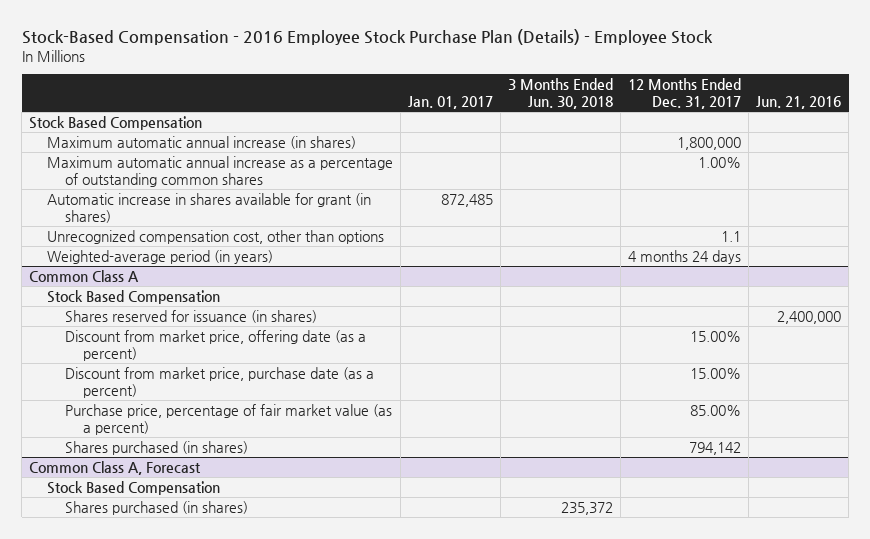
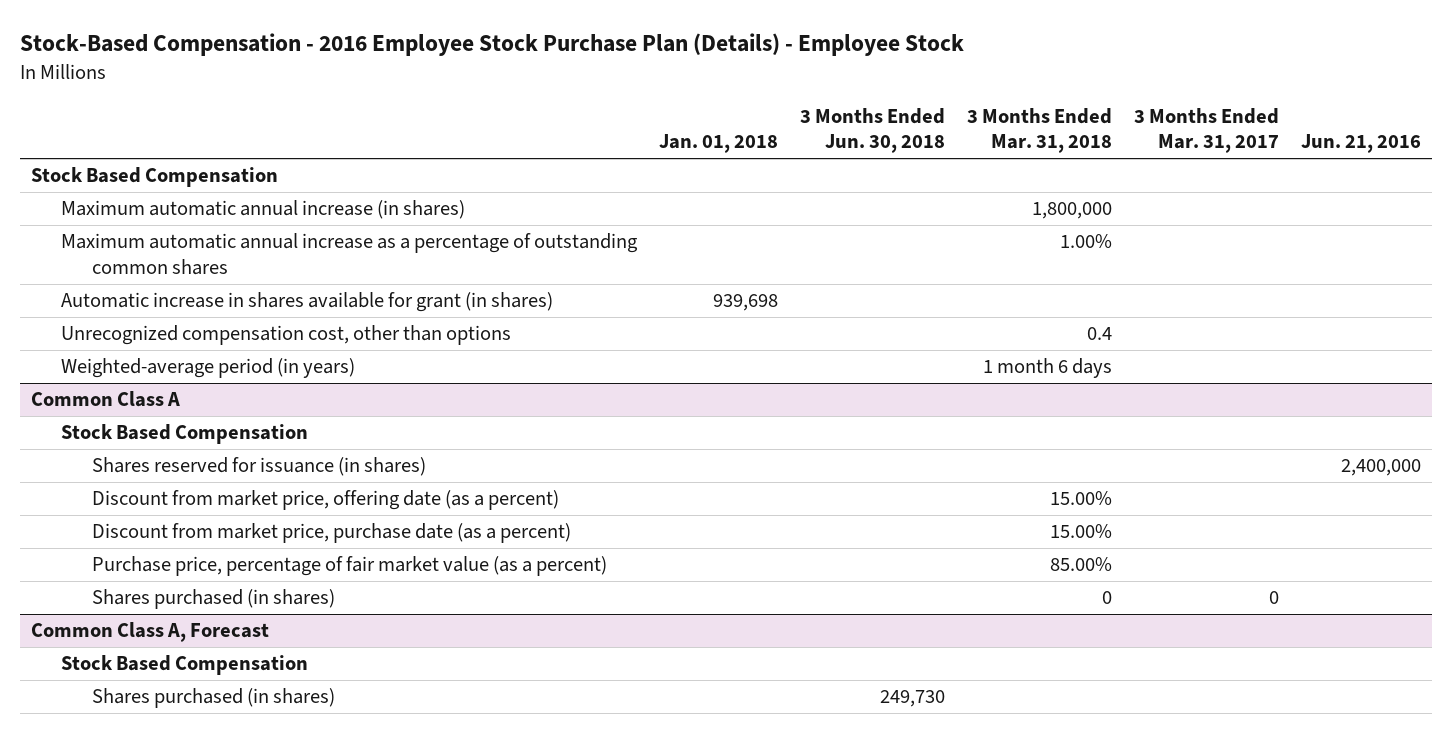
[408,95,494,109] Jan. 01, 2017 -> none
[628,77,742,109] 12 Months Ended Dec. 31, 2017 -> none
none -> [659,134,779,154] Jan. 01, 2018
none -> [967,107,1113,154] 3 Months Ended Mar. 31, 2018
none -> [1134,107,1280,154] 3 Months Ended Mar. 31, 2017
[561,501,614,515] 235,372 -> [880,690,946,708] 249,730

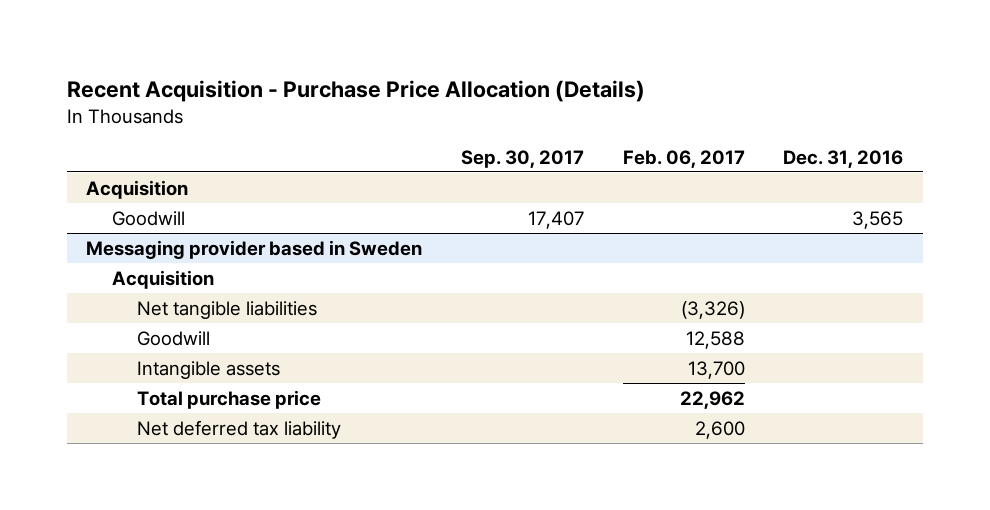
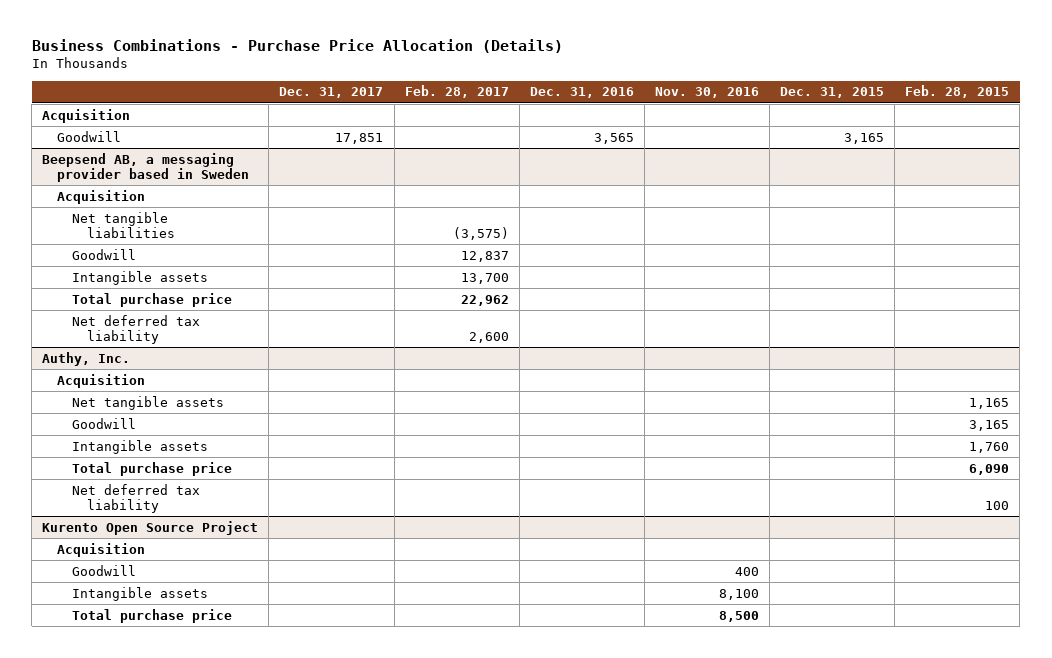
[67,79,646,102] Recent Acquisition - Purchase Price Allocation (Details) -> [31,39,563,54] Business Combinations - Purchase Price Allocation (Details)
[461,149,585,168] Sep. 30, 2017 -> none
[622,149,745,168] Feb. 06, 2017 -> none
none -> [279,87,384,99] Dec. 31, 2017
none -> [404,85,509,99] Feb. 28, 2017
none -> [654,87,759,99] Nov. 30, 2016
none -> [780,87,885,99] Dec. 31, 2015
none -> [905,85,1010,99] Feb. 28, 2015
[86,239,423,259] Messaging provider based in Sweden -> [42,152,250,182] Beepsend AB, a messaging provider based in Sweden
none -> [42,351,131,366] Authy, Inc.
none -> [57,373,146,388] Acquisition
none -> [72,395,225,410] Net tangible assets
none -> [72,417,137,429] Goodwill
none -> [72,439,209,454] Intangible assets
none -> [72,461,233,476] Total purchase price
none -> [72,483,201,513] Net deferred tax liability
none -> [42,520,259,535] Kurento Open Source Project
none -> [57,542,146,557] Acquisition
none -> [72,564,137,576] Goodwill
none -> [72,586,209,601] Intangible assets
none -> [72,608,233,623] Total purchase price

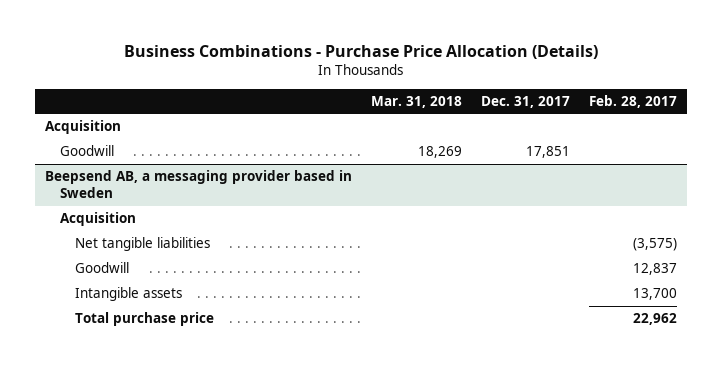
[529,87,634,99] Dec. 31, 2016 -> none
[654,87,759,99] Nov. 30, 2016 -> none
[780,87,885,99] Dec. 31, 2015 -> none
[905,85,1010,99] Feb. 28, 2015 -> none
none -> [370,96,462,109] Mar. 31, 2018
[72,314,201,344] Net deferred tax liability -> none
[42,351,131,366] Authy, Inc. -> none
[57,373,146,388] Acquisition -> none
[72,395,225,410] Net tangible assets -> none
[72,417,137,429] Goodwill -> none
[72,439,209,454] Intangible assets -> none
[72,461,233,476] Total purchase price -> none
[72,483,201,513] Net deferred tax liability -> none
[42,520,259,535] Kurento Open Source Project -> none
[57,542,146,557] Acquisition -> none
[72,564,137,576] Goodwill -> none
[72,586,209,601] Intangible assets -> none
[72,608,233,623] Total purchase price -> none

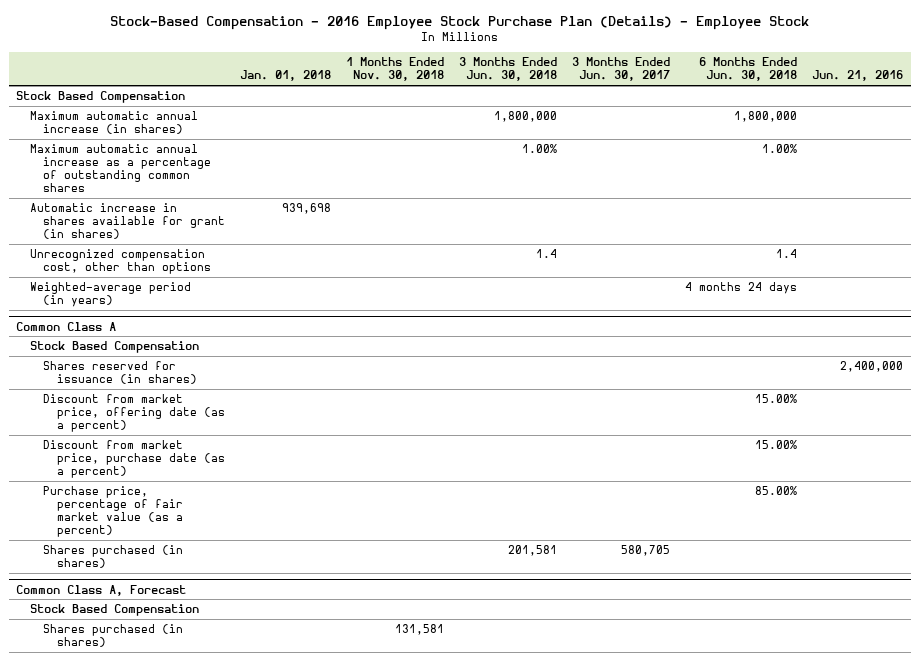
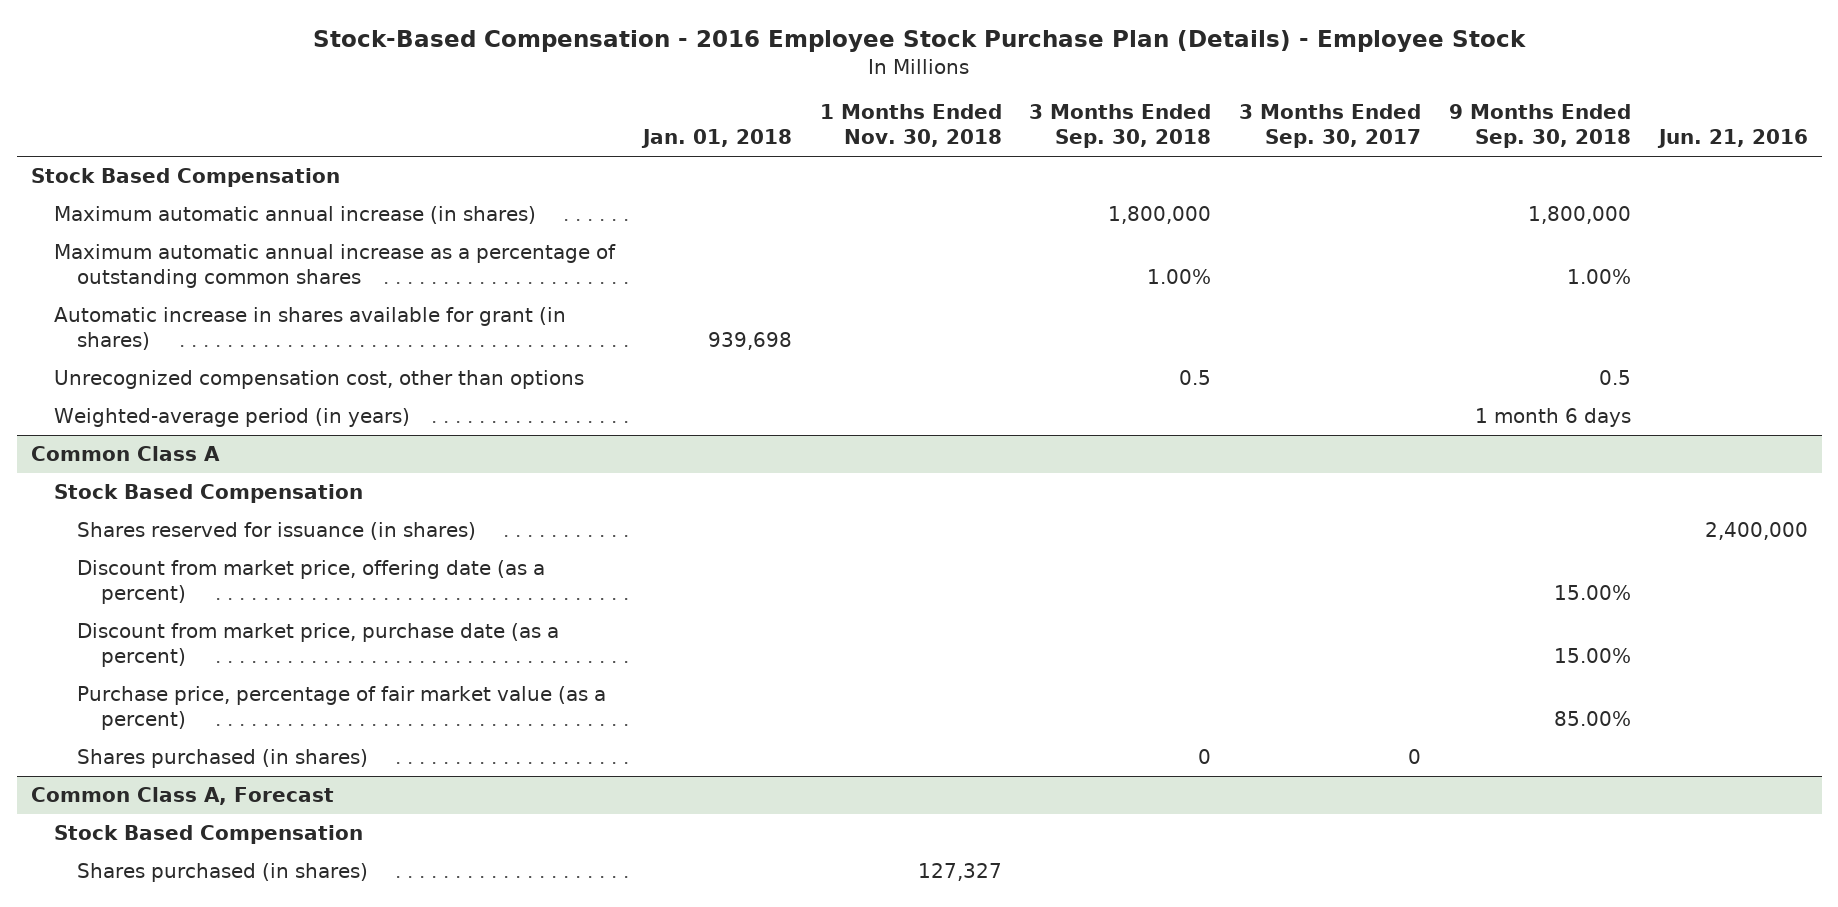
[459,57,558,82] 3 Months Ended Jun. 30, 2018 -> none
[572,57,671,82] 3 Months Ended Jun. 30, 2017 -> none
[699,57,798,82] 6 Months Ended Jun. 30, 2018 -> none
none -> [1029,104,1212,149] 3 Months Ended Sep. 30, 2018
none -> [1239,104,1422,149] 3 Months Ended Sep. 30, 2017
none -> [1448,104,1631,149] 9 Months Ended Sep. 30, 2018
[395,624,445,636] 131,581 -> [917,862,1002,881] 127,327

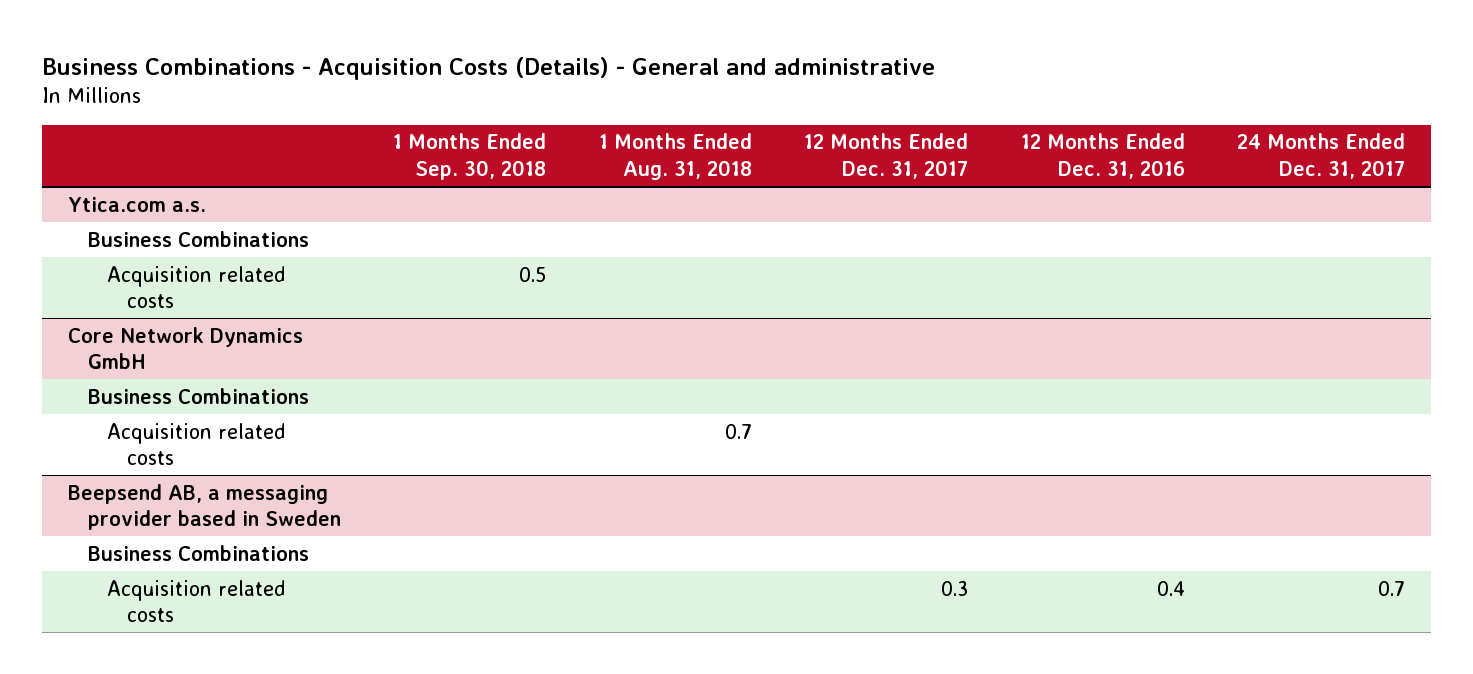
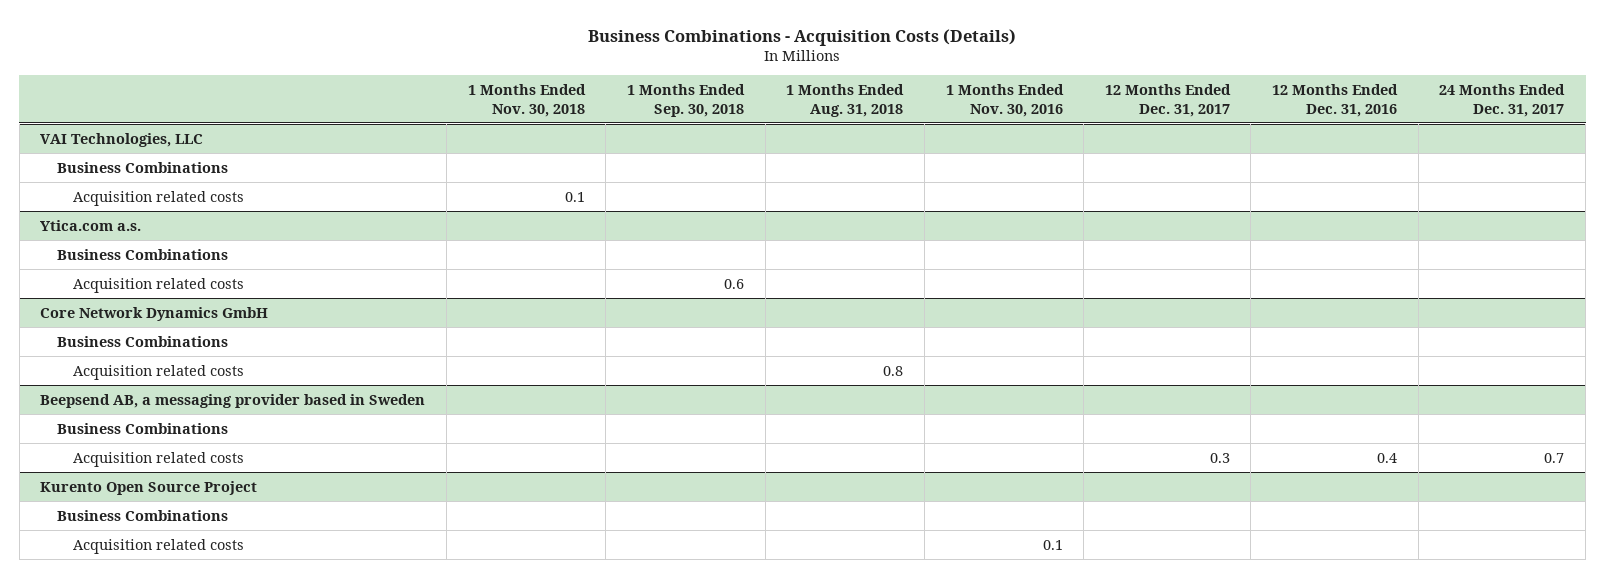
[41,56,935,80] Business Combinations - Acquisition Costs (Details) - General and administrative -> [588,28,1017,46] Business Combinations - Acquisition Costs (Details)
none -> [467,84,586,117] 1 Months Ended Nov. 30, 2018
none -> [945,84,1064,117] 1 Months Ended Nov. 30, 2016
none -> [40,132,204,147] VAI Technologies, LLC
none -> [56,161,228,173] Business Combinations
none -> [73,190,245,206] Acquisition related costs
[519,266,547,282] 0.5 -> [723,278,744,289] 0.6
[724,423,752,439] 0.7 -> [883,365,904,376] 0.8
none -> [40,480,258,495] Kurento Open Source Project
none -> [56,509,228,521] Business Combinations
none -> [73,538,245,554] Acquisition related costs

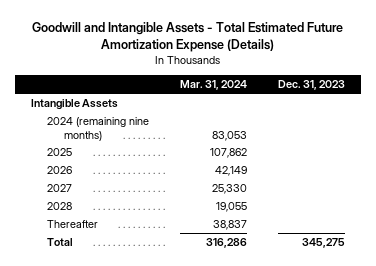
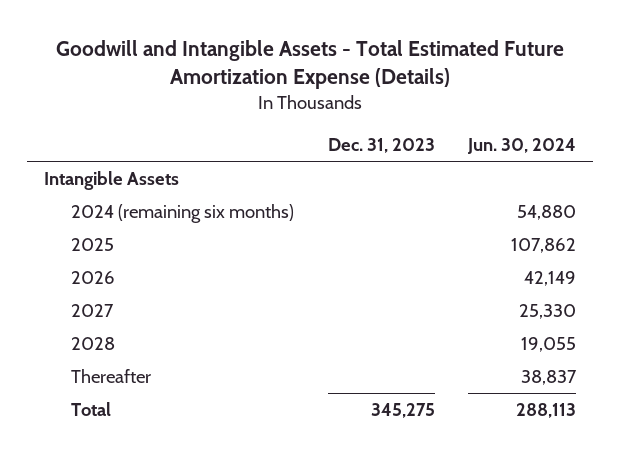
[180,80,248,91] Mar. 31, 2024 -> none
none -> [467,137,577,154] Jun. 30, 2024
[47,116,150,141] 2024 (remaining nine months) -> [71,204,295,224] 2024 (remaining six months)

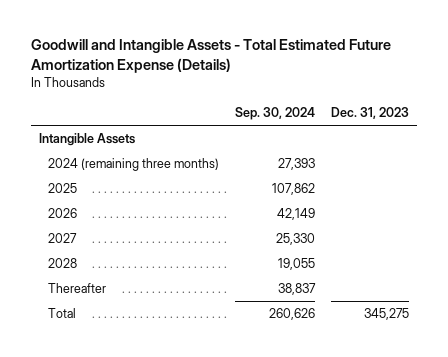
[467,137,577,154] Jun. 30, 2024 -> none
none -> [234,107,315,121] Sep. 30, 2024
[71,204,295,224] 2024 (remaining six months) -> [47,158,219,172] 2024 (remaining three months)

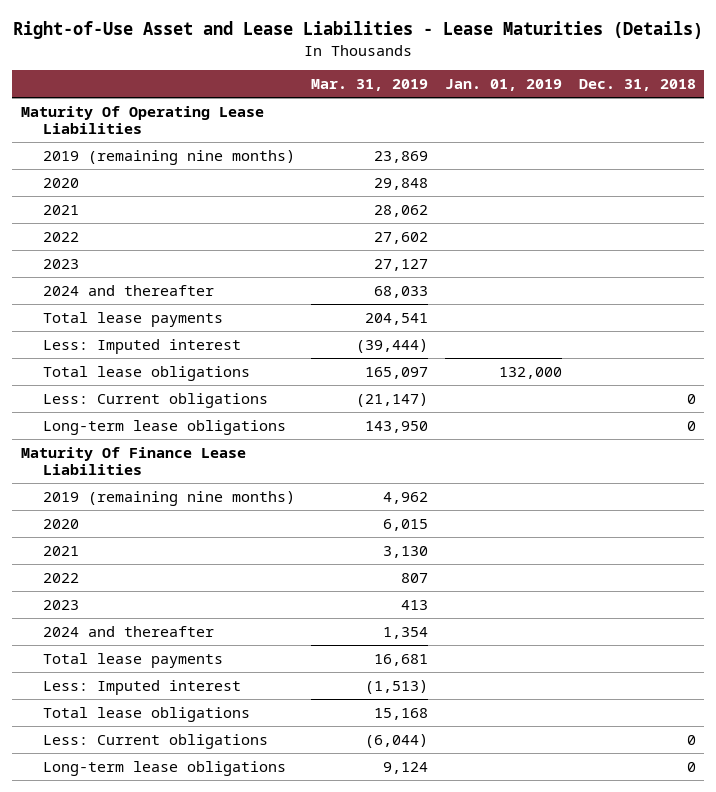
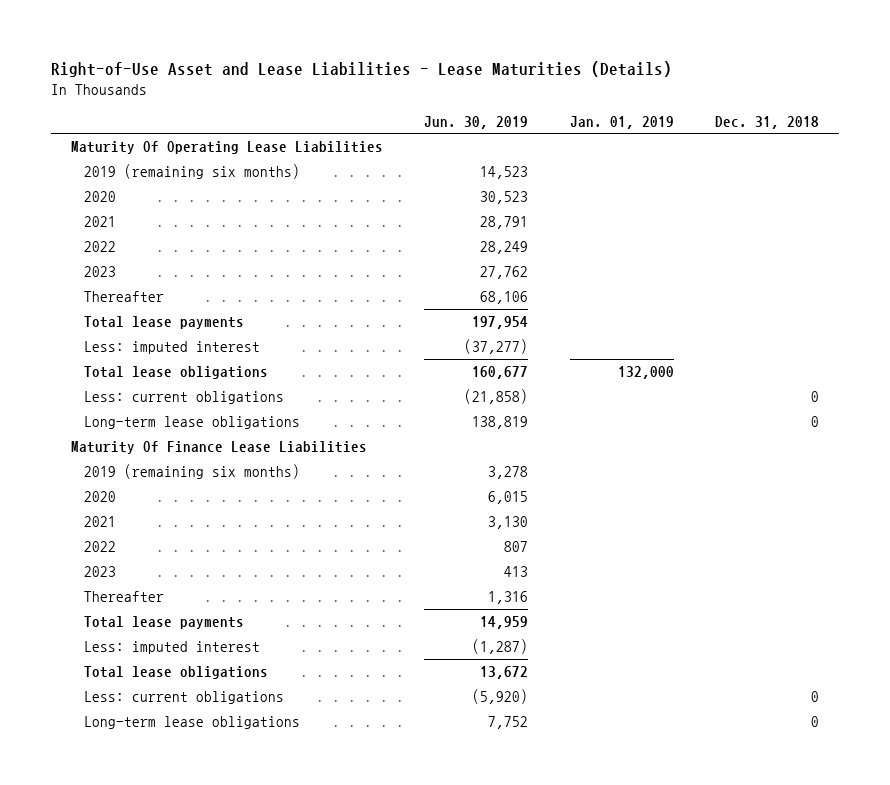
[311,79,429,92] Mar. 31, 2019 -> none
none -> [424,115,529,129] Jun. 30, 2019
[42,149,295,165] 2019 (remaining nine months) -> [83,164,300,180] 2019 (remaining six months)
[42,284,214,296] 2024 and thereafter -> [83,291,164,303] Thereafter
[42,338,241,354] Less: Imputed interest -> [83,341,260,355] Less: imputed interest
[42,392,268,408] Less: Current obligations -> [83,391,284,405] Less: current obligations
[42,490,295,506] 2019 (remaining nine months) -> [83,464,300,480] 2019 (remaining six months)
[42,625,214,637] 2024 and thereafter -> [83,591,164,603] Thereafter
[42,679,241,695] Less: Imputed interest -> [83,641,260,655] Less: imputed interest
[42,733,268,749] Less: Current obligations -> [83,691,284,705] Less: current obligations

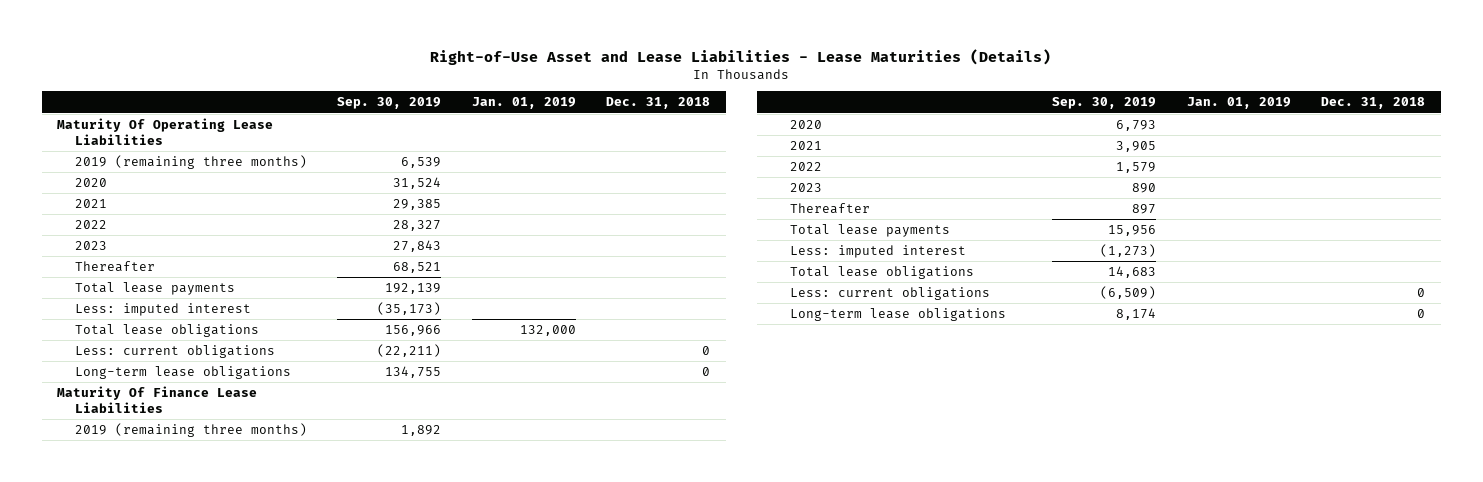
[424,115,529,129] Jun. 30, 2019 -> none
none -> [337,97,442,110] Sep. 30, 2019
[83,164,300,180] 2019 (remaining six months) -> [74,155,307,170] 2019 (remaining three months)
[83,464,300,480] 2019 (remaining six months) -> [74,423,307,438] 2019 (remaining three months)

